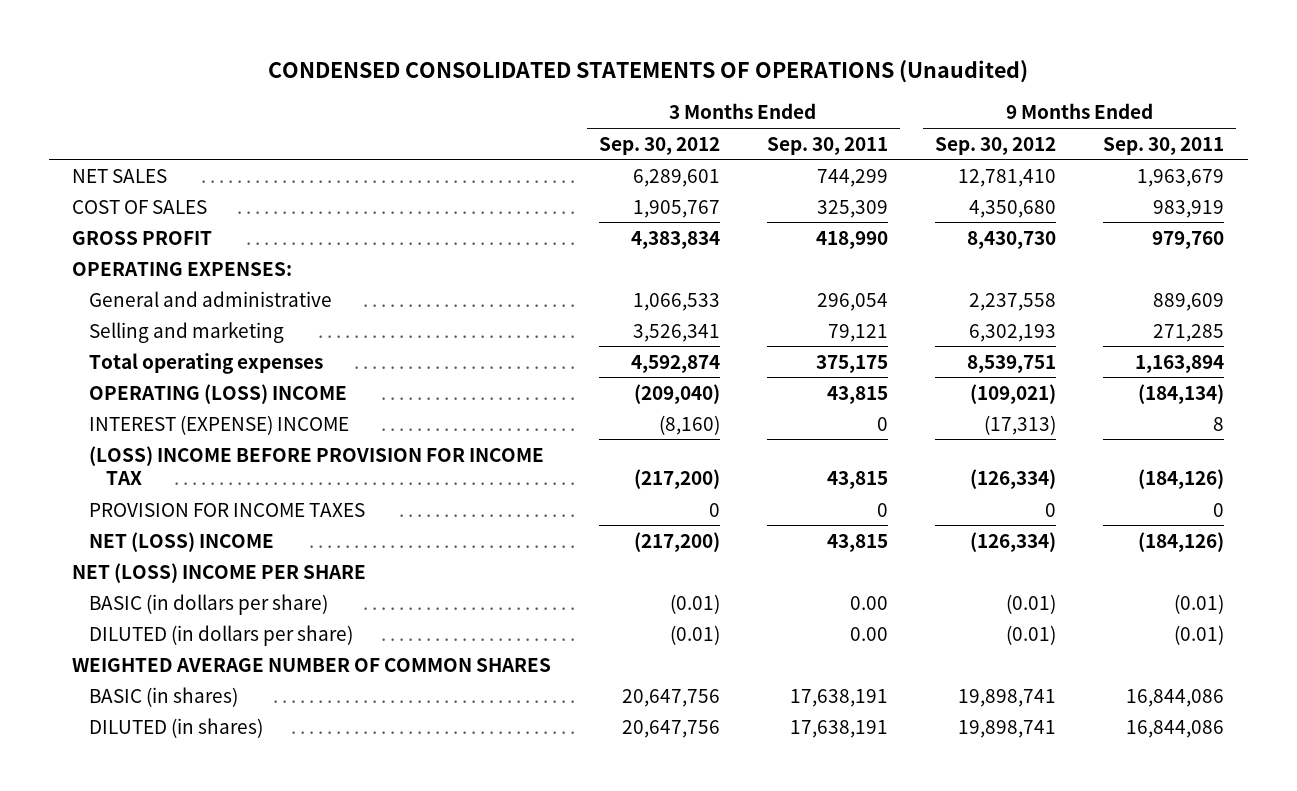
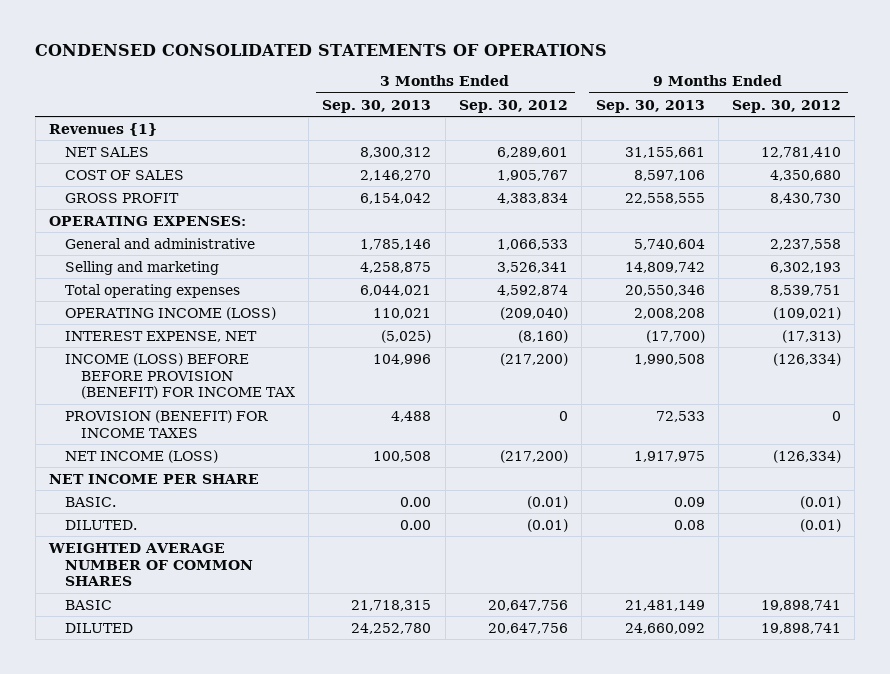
[268,59,1029,83] CONDENSED CONSOLIDATED STATEMENTS OF OPERATIONS (Unaudited) -> [35,44,608,57] CONDENSED CONSOLIDATED STATEMENTS OF OPERATIONS
[766,136,888,155] Sep. 30, 2011 -> none
[1103,136,1225,155] Sep. 30, 2011 -> none
none -> [322,99,432,113] Sep. 30, 2013
none -> [595,99,705,113] Sep. 30, 2013
none -> [49,122,158,136] Revenues {1}
[89,383,348,404] OPERATING (LOSS) INCOME -> [64,306,276,320] OPERATING INCOME (LOSS)
[89,414,350,435] INTEREST (EXPENSE) INCOME -> [64,330,257,342] INTEREST EXPENSE, NET
[89,445,545,486] (LOSS) INCOME BEFORE PROVISION FOR INCOME TAX -> [64,352,295,400] INCOME (LOSS) BEFORE BEFORE PROVISION (BENEFIT) FOR INCOME TAX
[89,502,366,517] PROVISION FOR INCOME TAXES -> [64,409,268,438] PROVISION (BENEFIT) FOR INCOME TAXES
[89,531,275,552] NET (LOSS) INCOME -> [64,449,218,463] NET INCOME (LOSS)
[72,562,367,583] NET (LOSS) INCOME PER SHARE -> [49,473,260,484] NET INCOME PER SHARE
[89,593,329,615] BASIC (in dollars per share) -> [64,496,116,507] BASIC.
[89,624,354,646] DILUTED (in dollars per share) -> [64,519,137,530] DILUTED.
[89,686,239,707] BASIC (in shares) -> [64,599,112,610] BASIC
[89,717,264,738] DILUTED (in shares) -> [64,622,133,633] DILUTED

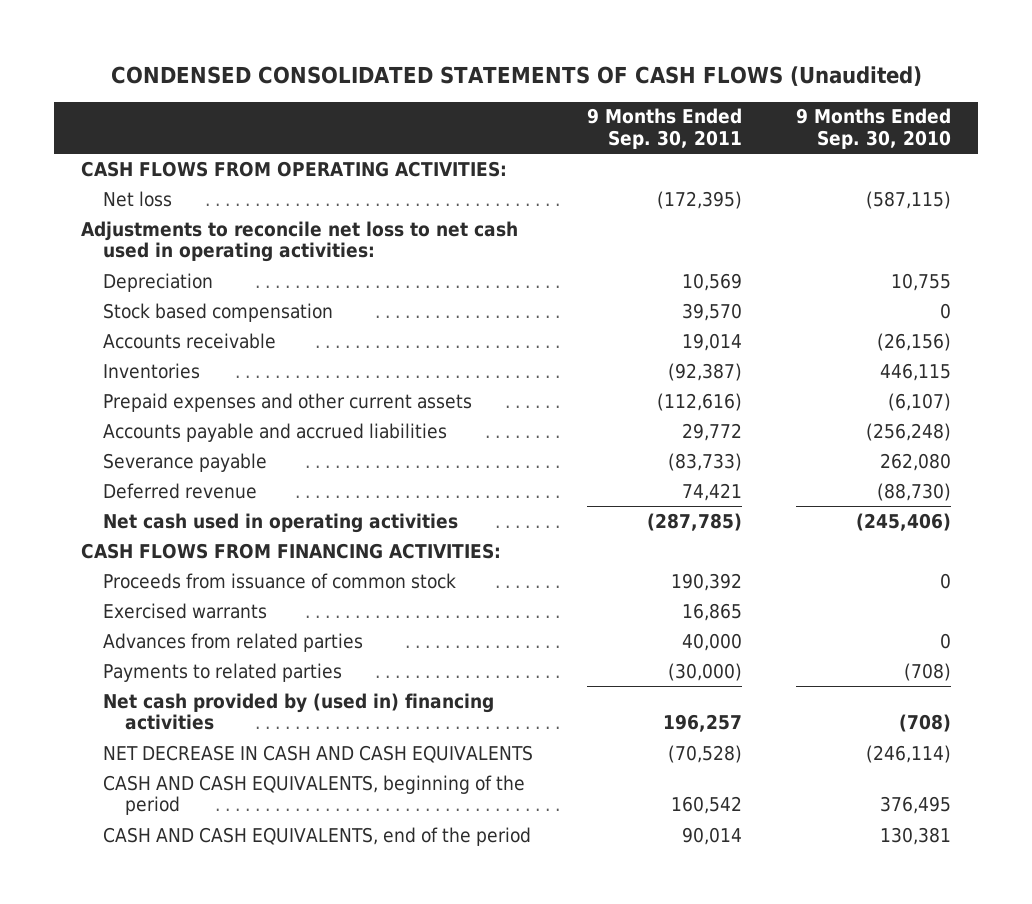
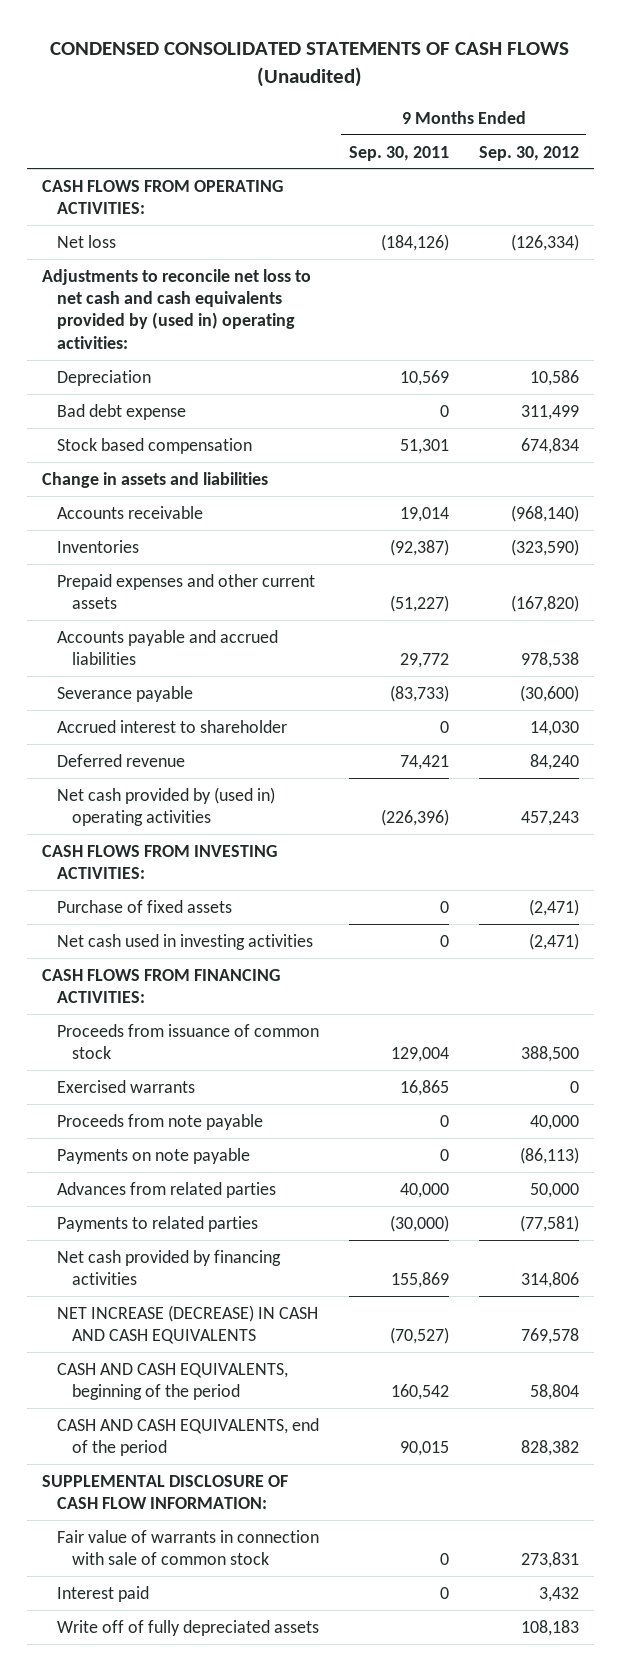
[795,108,951,150] 9 Months Ended Sep. 30, 2010 -> none
none -> [478,145,579,161] Sep. 30, 2012
[656,190,742,209] (172,395) -> [380,233,449,251] (184,126)
[81,220,519,263] Adjustments to reconcile net loss to net cash used in operating activities: -> [41,268,311,349] Adjustments to reconcile net loss to net cash and cash equivalents provided by (used in) operating activities:
none -> [57,403,187,420] Bad debt expense
[681,302,742,321] 39,570 -> [399,438,449,454] 51,301
none -> [41,471,268,488] Change in assets and liabilities
[656,392,742,411] (112,616) -> [389,595,449,613] (51,227)
none -> [57,719,288,733] Accrued interest to shareholder
[103,512,459,533] Net cash used in operating activities -> [57,786,276,827] Net cash provided by (used in) operating activities
[646,512,742,531] (287,785) -> [380,809,449,827] (226,396)
none -> [41,844,277,880] CASH FLOWS FROM INVESTING ACTIVITIES:
none -> [57,899,233,913] Purchase of fixed assets
none -> [57,933,314,950] Net cash used in investing activities
[670,572,742,591] 190,392 -> [390,1047,449,1063] 129,004
none -> [57,1113,264,1130] Proceeds from note payable
none -> [57,1147,251,1164] Payments on note payable
[103,692,495,731] Net cash provided by (used in) financing activities -> [57,1249,282,1286] Net cash provided by financing activities
[662,714,742,733] 196,257 -> [390,1272,449,1289] 155,869
[103,744,534,763] NET DECREASE IN CASH AND CASH EQUIVALENTS -> [57,1304,319,1345] NET INCREASE (DECREASE) IN CASH AND CASH EQUIVALENTS
[667,744,742,763] (70,528) -> [389,1327,449,1345] (70,527)
[681,826,742,845] 90,014 -> [399,1441,449,1457] 90,015
none -> [41,1474,288,1510] SUPPLEMENTAL DISCLOSURE OF CASH FLOW INFORMATION:
none -> [57,1529,320,1566] Fair value of warrants in connection with sale of common stock
none -> [57,1585,150,1602] Interest paid
none -> [57,1619,320,1636] Write off of fully depreciated assets

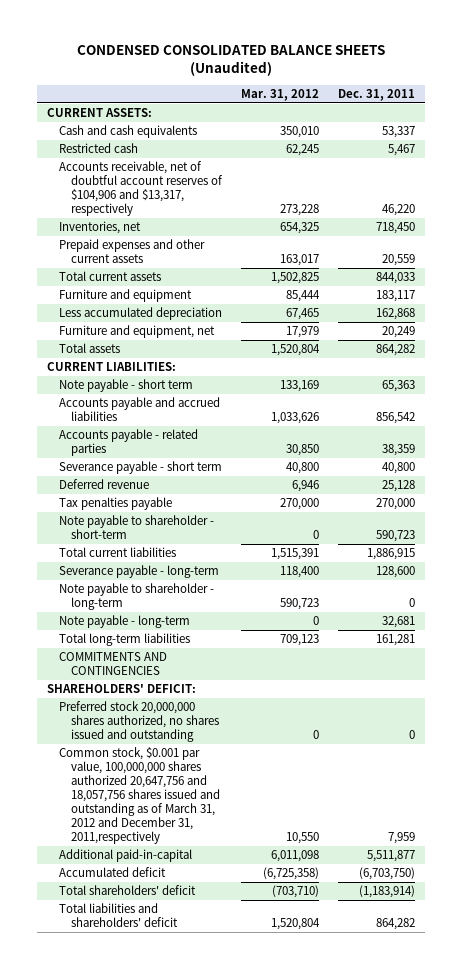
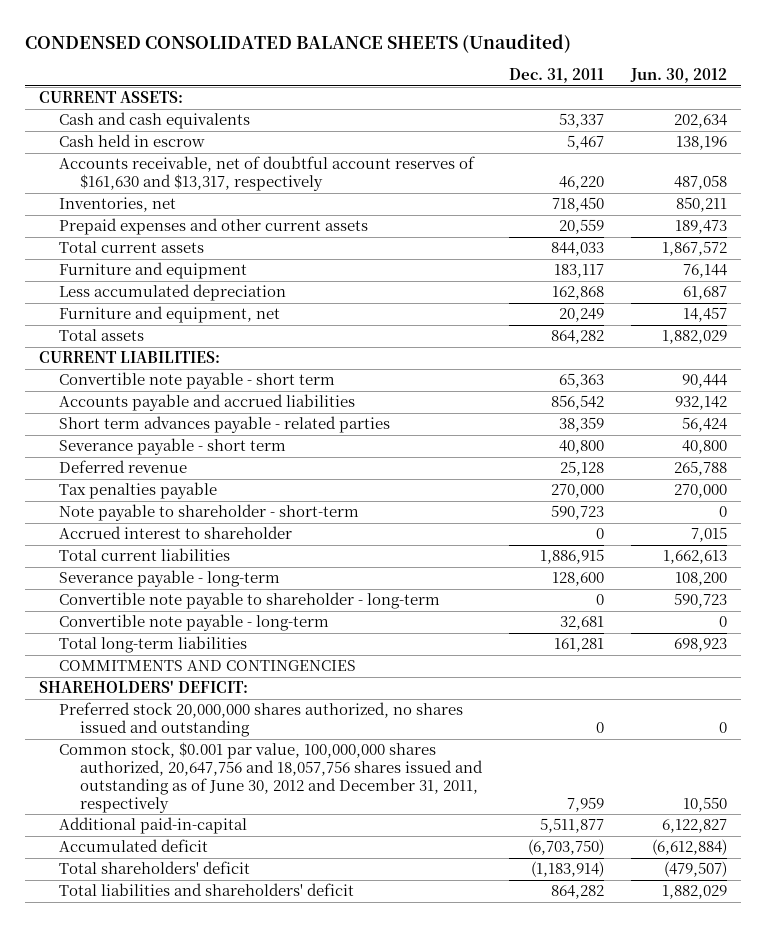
[241,88,320,101] Mar. 31, 2012 -> none
none -> [630,68,728,84] Jun. 30, 2012
[58,143,138,154] Restricted cash -> [59,134,206,148] Cash held in escrow
[58,161,224,217] Accounts receivable, net of doubtful account reserves of $104,906 and $13,317, respectively -> [59,156,476,192] Accounts receivable, net of doubtful account reserves of $161,630 and $13,317, respectively
[58,379,193,393] Note payable - short term -> [59,372,336,390] Convertible note payable - short term
[58,429,198,457] Accounts payable - related parties -> [59,416,391,434] Short term advances payable - related parties
none -> [59,526,293,540] Accrued interest to shareholder
[58,583,214,611] Note payable to shareholder - long-term -> [59,592,441,610] Convertible note payable to shareholder - long-term
[58,615,190,629] Note payable - long-term -> [59,614,330,632] Convertible note payable - long-term
[58,747,221,845] Common stock, $0.001 par value, 100,000,000 shares authorized 20,647,756 and 18,057,756 shares issued and outstanding as of March 31, 2012 and December 31, 2011,respectively -> [59,742,483,813] Common stock, $0.001 par value, 100,000,000 shares authorized, 20,647,756 and 18,057,756 shares issued and outstanding as of June 30, 2012 and December 31, 2011, respectively

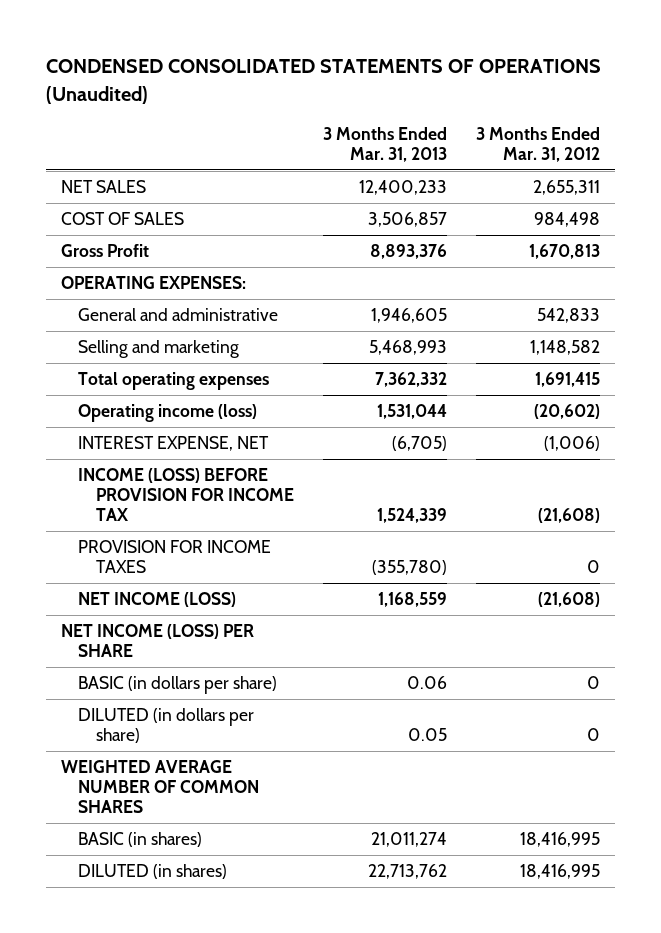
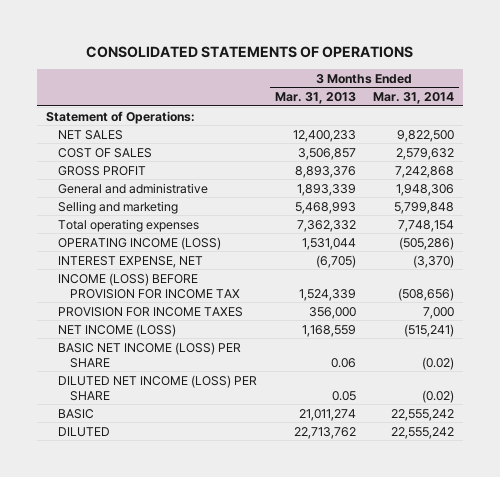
[46,59,602,104] CONDENSED CONSOLIDATED STATEMENTS OF OPERATIONS (Unaudited) -> [86,45,414,58] CONSOLIDATED STATEMENTS OF OPERATIONS
[476,126,601,163] 3 Months Ended Mar. 31, 2012 -> none
none -> [373,92,455,105] Mar. 31, 2014
none -> [46,110,196,124] Statement of Operations:
[60,275,246,289] OPERATING EXPENSES: -> none
[60,243,149,257] Gross Profit -> [57,165,146,176] GROSS PROFIT
[371,307,448,323] 1,946,605 -> [296,183,356,196] 1,893,339
[78,403,258,422] Operating income (loss) -> [57,236,221,250] OPERATING INCOME (LOSS)
[372,560,448,576] (355,780) -> [308,306,356,319] 356,000
[60,623,254,658] NET INCOME (LOSS) PER SHARE -> none
[60,759,260,814] WEIGHTED AVERAGE NUMBER OF COMMON SHARES -> none
[78,675,278,694] BASIC (in dollars per share) -> [57,341,241,368] BASIC NET INCOME (LOSS) PER SHARE
[78,707,255,744] DILUTED (in dollars per share) -> [57,374,257,401] DILUTED NET INCOME (LOSS) PER SHARE
[78,831,203,847] BASIC (in shares) -> [57,408,94,419] BASIC
[78,863,228,879] DILUTED (in shares) -> [57,426,110,437] DILUTED

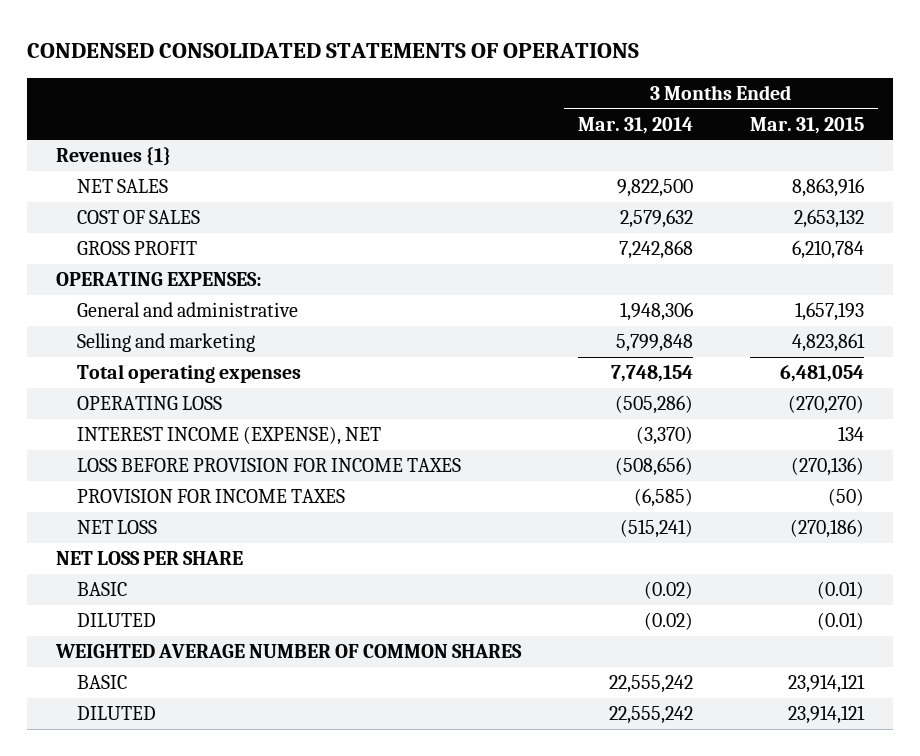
[86,45,414,58] CONSOLIDATED STATEMENTS OF OPERATIONS -> [27,43,640,59] CONDENSED CONSOLIDATED STATEMENTS OF OPERATIONS
[274,92,356,105] Mar. 31, 2013 -> none
none -> [749,116,864,134] Mar. 31, 2015
[46,110,196,124] Statement of Operations: -> none
none -> [55,147,171,167] Revenues {1}
none -> [55,272,262,287] OPERATING EXPENSES:
[57,236,221,250] OPERATING INCOME (LOSS) -> [76,396,222,411] OPERATING LOSS
[57,255,203,268] INTEREST EXPENSE, NET -> [76,426,381,446] INTEREST INCOME (EXPENSE), NET
[57,272,240,299] INCOME (LOSS) BEFORE PROVISION FOR INCOME TAX -> [76,458,461,473] LOSS BEFORE PROVISION FOR INCOME TAXES
[423,306,455,319] 7,000 -> [633,488,693,508] (6,585)
[57,323,176,337] NET INCOME (LOSS) -> [76,520,157,535] NET LOSS
none -> [55,551,243,566] NET LOSS PER SHARE
[57,341,241,368] BASIC NET INCOME (LOSS) PER SHARE -> [76,582,127,597] BASIC
[57,374,257,401] DILUTED NET INCOME (LOSS) PER SHARE -> [76,613,156,628] DILUTED
none -> [54,644,522,659] WEIGHTED AVERAGE NUMBER OF COMMON SHARES

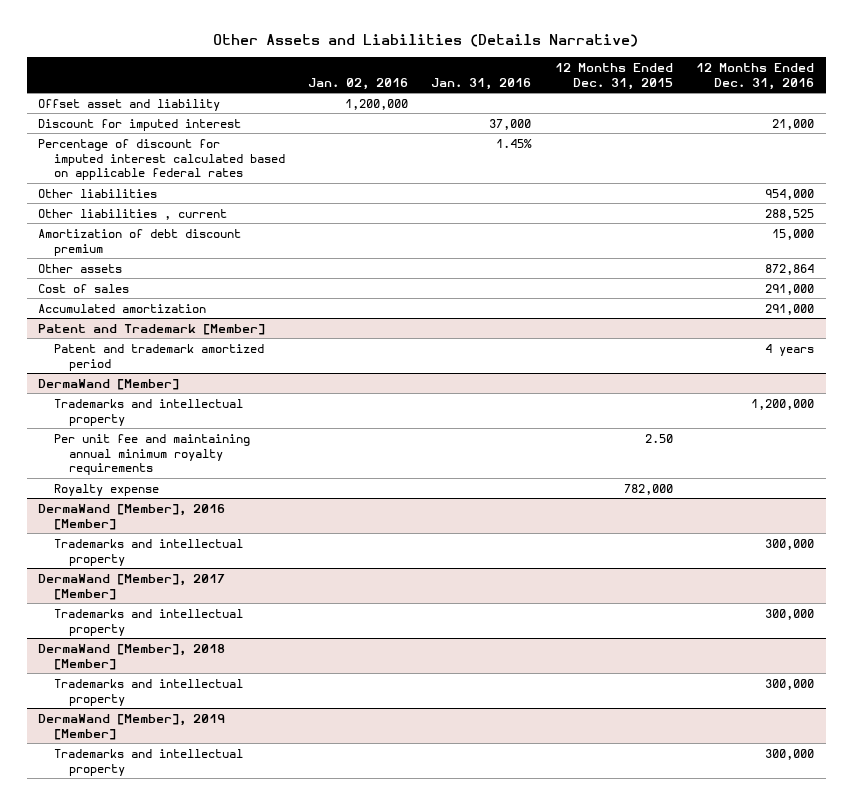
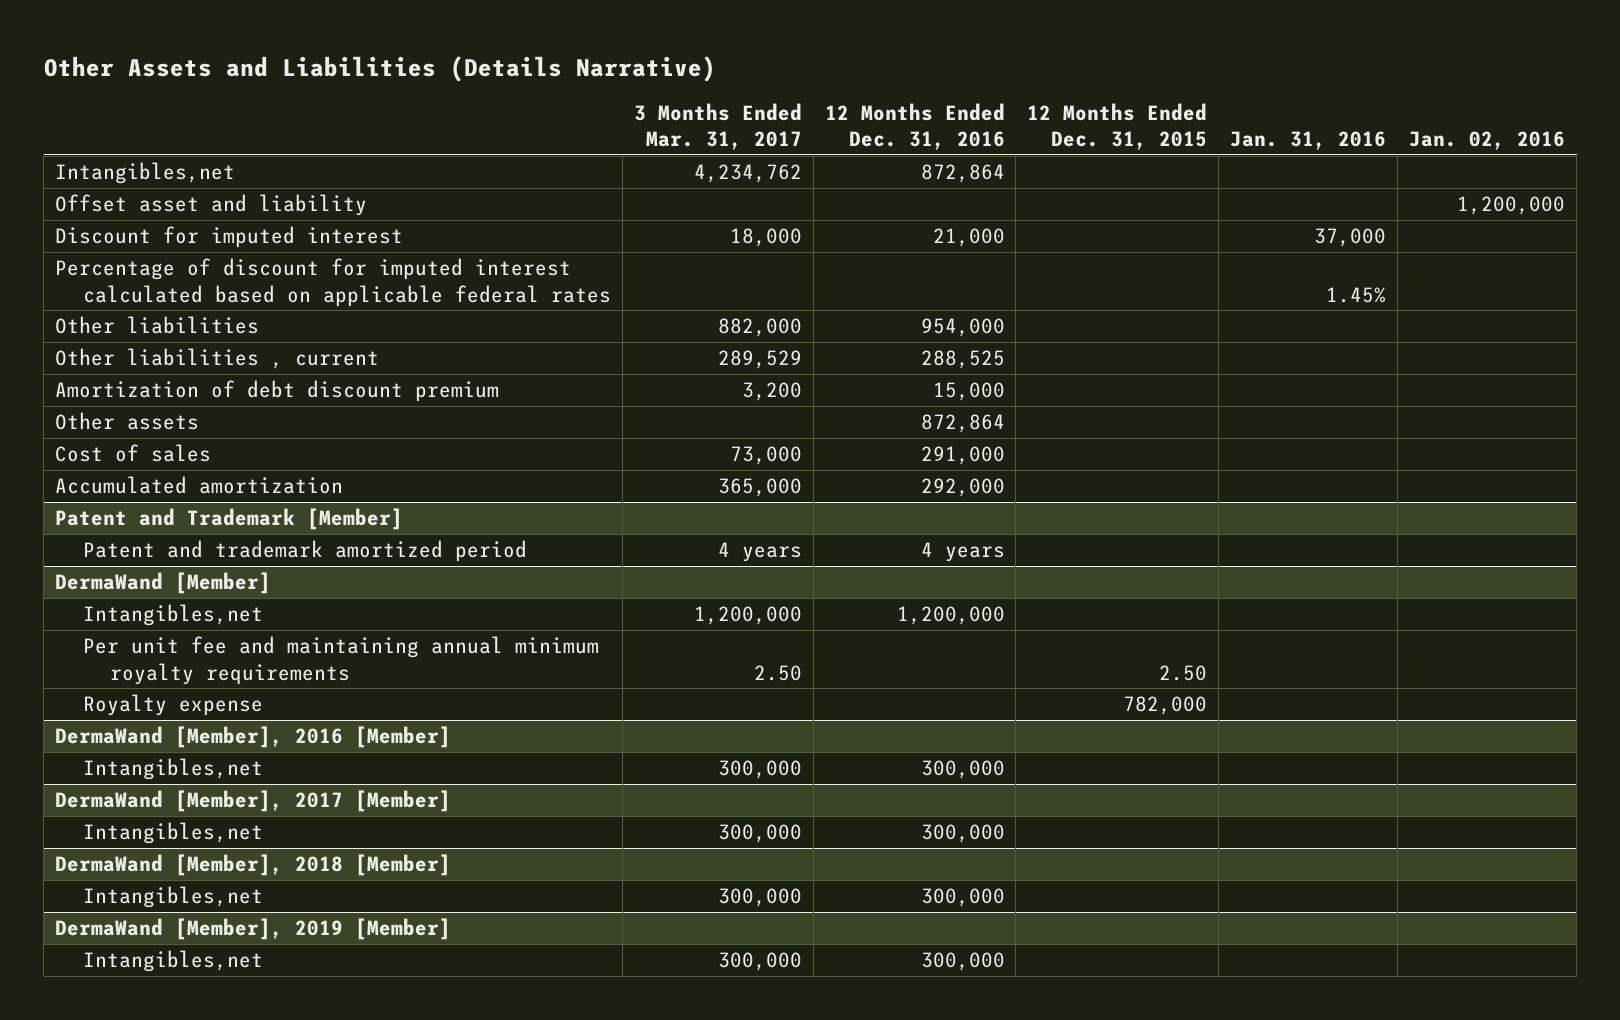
none -> [633,102,802,151] 3 Months Ended Mar. 31, 2017
none -> [55,162,236,185] Intangibles,net
[765,303,815,315] 291,000 -> [920,478,1005,498] 292,000
[53,398,243,426] Trademarks and intellectual property -> [82,604,263,627] Intangibles,net
[53,538,243,566] Trademarks and intellectual property -> [82,758,263,781] Intangibles,net
[53,608,243,636] Trademarks and intellectual property -> [82,822,263,845] Intangibles,net
[53,678,243,706] Trademarks and intellectual property -> [82,886,263,909] Intangibles,net
[53,748,243,776] Trademarks and intellectual property -> [82,950,263,973] Intangibles,net

